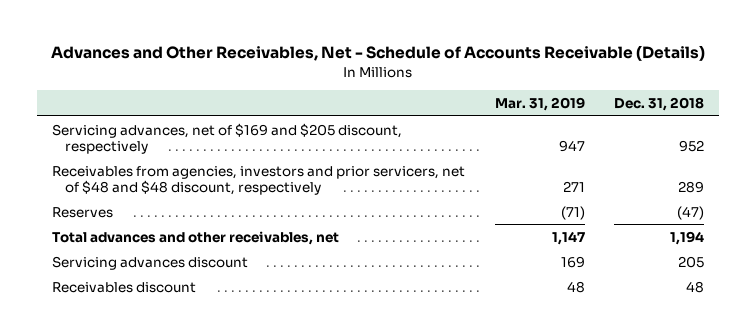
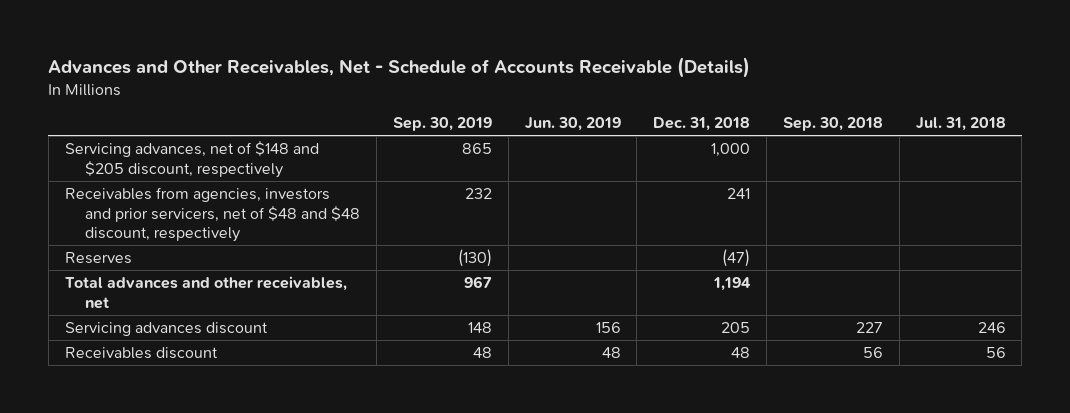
[494,96,585,111] Mar. 31, 2019 -> none
none -> [392,117,492,132] Sep. 30, 2019
none -> [524,117,621,132] Jun. 30, 2019
none -> [782,117,883,132] Sep. 30, 2018
none -> [915,117,1006,132] Jul. 31, 2018
[52,122,403,154] Servicing advances, net of $169 and $205 discount, respectively -> [64,140,319,178] Servicing advances, net of $148 and $205 discount, respectively
[679,139,705,152] 952 -> [711,142,751,157] 1,000
[678,180,705,193] 289 -> [727,187,751,199] 241

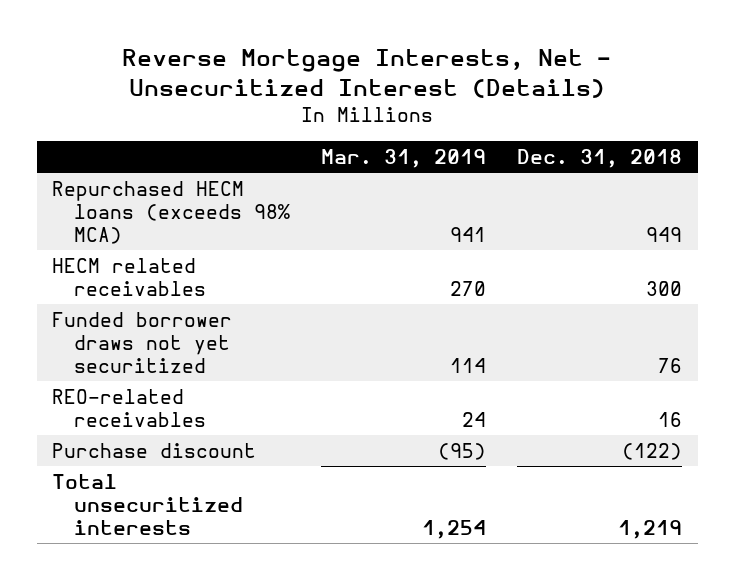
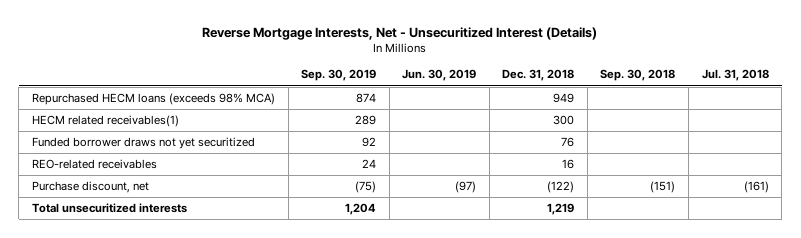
[321,148,487,168] Mar. 31, 2019 -> none
none -> [301,69,377,82] Sep. 30, 2019
none -> [402,69,477,82] Jun. 30, 2019
none -> [600,69,676,82] Sep. 30, 2018
none -> [701,69,769,82] Jul. 31, 2018
[52,257,206,296] HECM related receivables -> [32,115,180,128] HECM related receivables(1)
[52,442,257,458] Purchase discount -> [32,181,150,194] Purchase discount, net

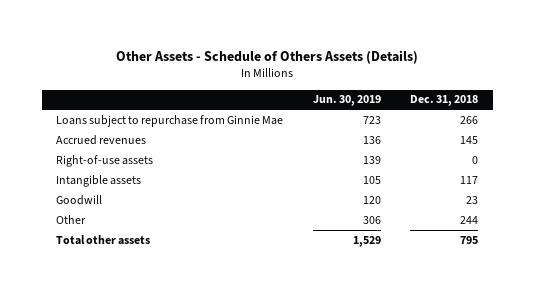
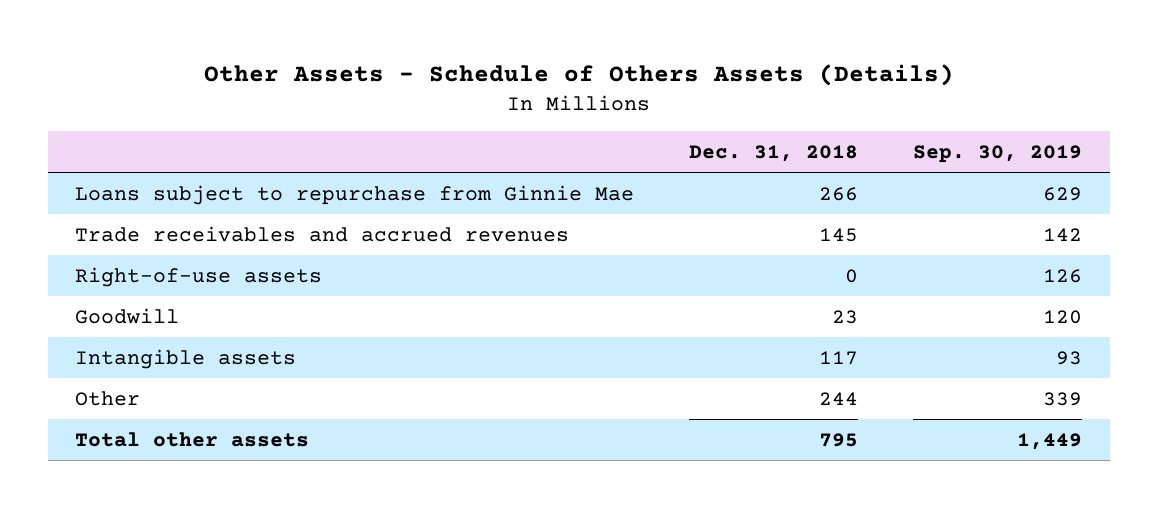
[312,95,381,107] Jun. 30, 2019 -> none
none -> [913,144,1083,163] Sep. 30, 2019
[56,134,147,145] Accrued revenues -> [75,225,570,242] Trade receivables and accrued revenues
[56,174,142,187] Intangible assets -> [75,348,297,369] Intangible assets

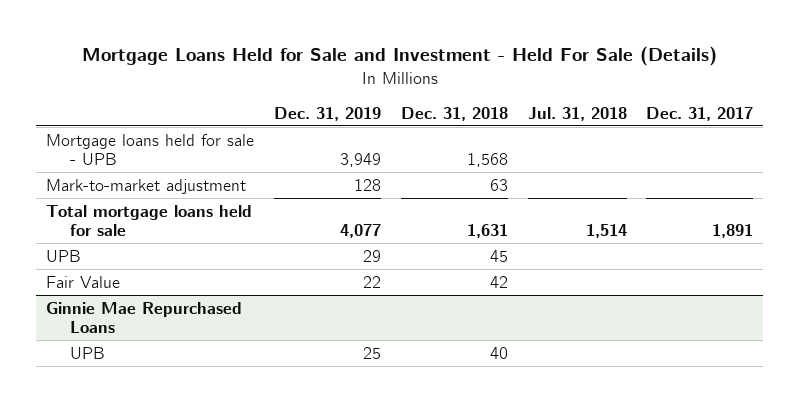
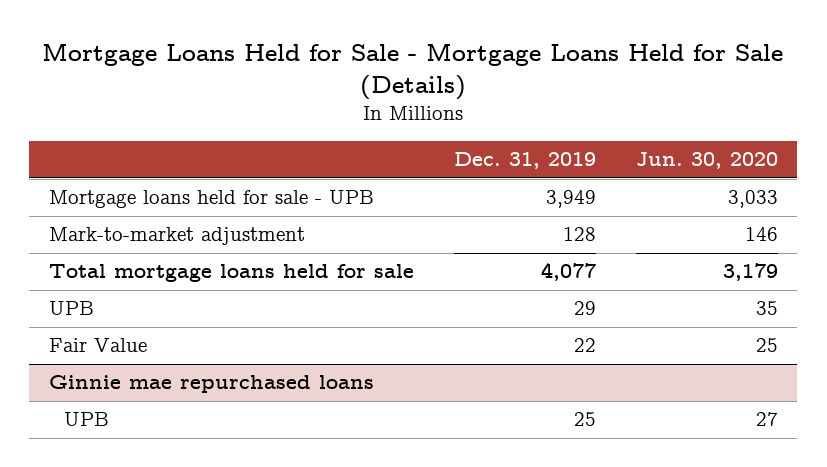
[81,46,717,67] Mortgage Loans Held for Sale and Investment - Held For Sale (Details) -> [42,42,784,100] Mortgage Loans Held for Sale - Mortgage Loans Held for Sale (Details)
[400,106,508,121] Dec. 31, 2018 -> none
[527,106,627,121] Jul. 31, 2018 -> none
[646,106,754,121] Dec. 31, 2017 -> none
none -> [635,152,778,170] Jun. 30, 2020
[45,301,242,333] Ginnie Mae Repurchased Loans -> [49,375,375,394] Ginnie mae repurchased loans

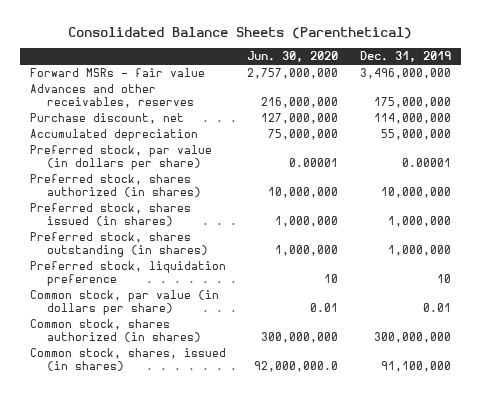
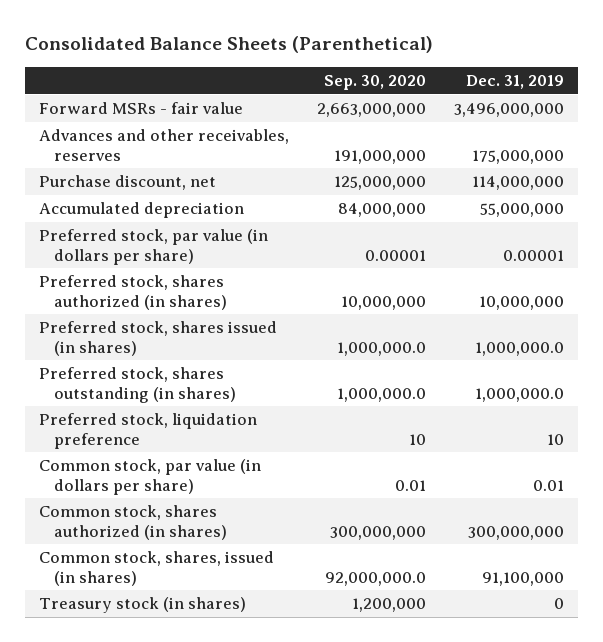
[247,51,339,63] Jun. 30, 2020 -> none
none -> [323,74,426,90] Sep. 30, 2020
[387,216,451,228] 1,000,000 -> [475,341,565,356] 1,000,000.0
[387,245,451,257] 1,000,000 -> [475,387,565,402] 1,000,000.0
none -> [38,597,246,614] Treasury stock (in shares)

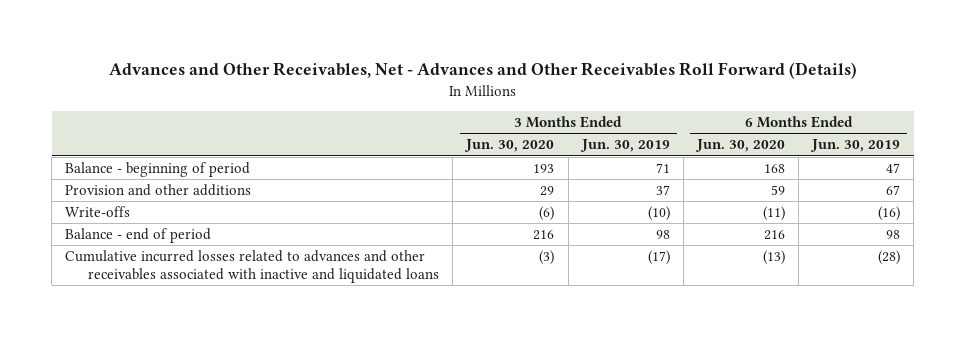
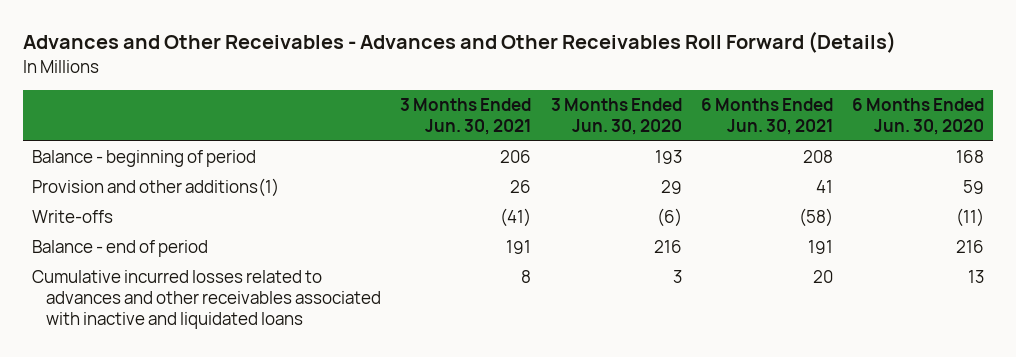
[108,62,857,80] Advances and Other Receivables, Net - Advances and Other Receivables Roll Forward (Details) -> [22,31,896,54] Advances and Other Receivables - Advances and Other Receivables Roll Forward (Details)
[579,139,670,153] Jun. 30, 2019 -> none
[810,139,901,153] Jun. 30, 2019 -> none
none -> [400,97,532,136] 3 Months Ended Jun. 30, 2021
none -> [700,97,833,136] 6 Months Ended Jun. 30, 2021
[65,184,252,197] Provision and other additions -> [32,178,280,198] Provision and other additions(1)
[539,250,555,266] (3) -> [672,270,682,284] 3
[763,250,786,266] (13) -> [967,270,984,284] 13

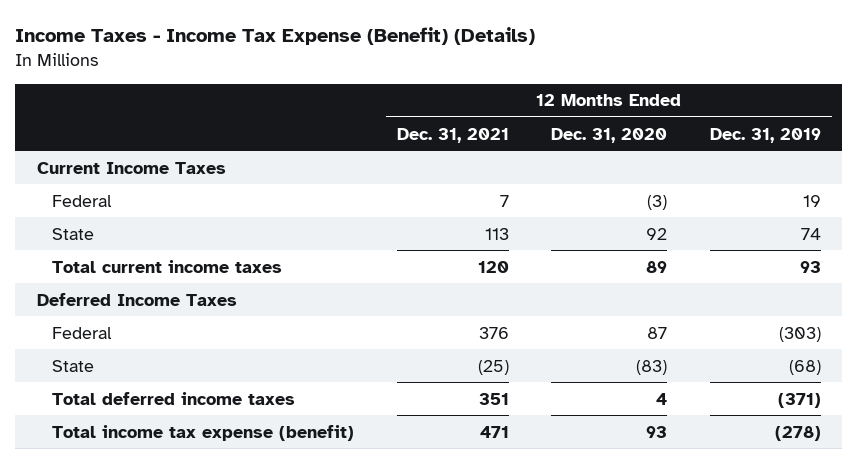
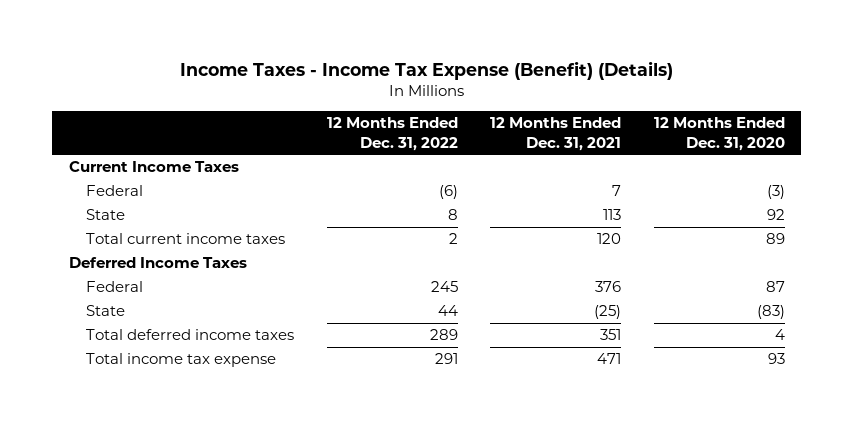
[710,127,822,143] Dec. 31, 2019 -> none
none -> [326,117,458,151] 12 Months Ended Dec. 31, 2022
[51,424,354,441] Total income tax expense (benefit) -> [86,353,277,368] Total income tax expense

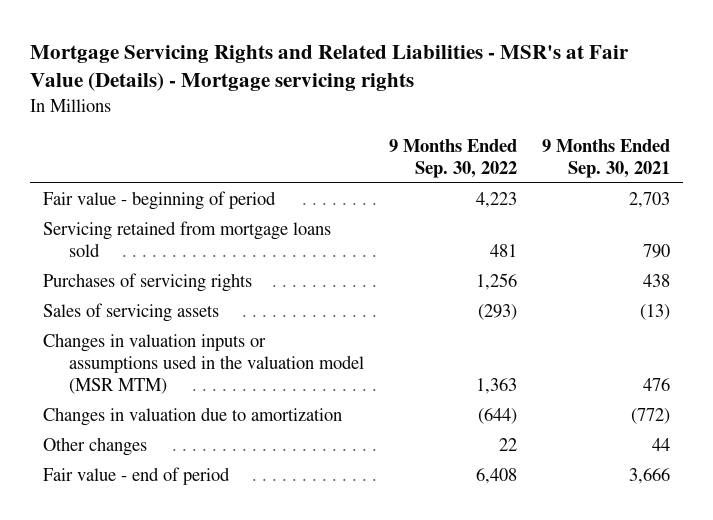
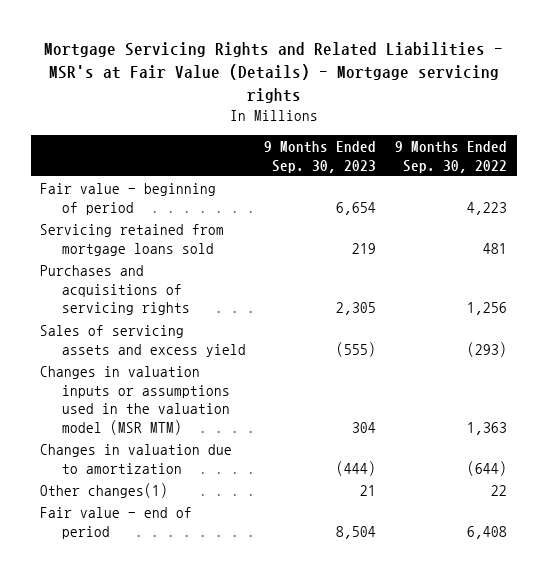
[542,138,671,178] 9 Months Ended Sep. 30, 2021 -> none
none -> [264,140,377,173] 9 Months Ended Sep. 30, 2023
[42,273,252,293] Purchases of servicing rights -> [40,264,190,316] Purchases and acquisitions of servicing rights
[42,303,219,323] Sales of servicing assets -> [40,324,246,357] Sales of servicing assets and excess yield
[42,437,147,457] Other changes -> [40,482,169,498] Other changes(1)

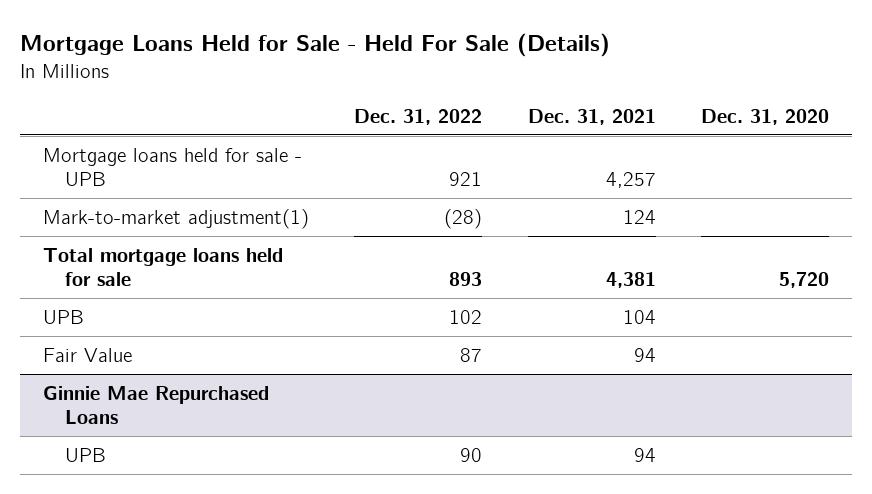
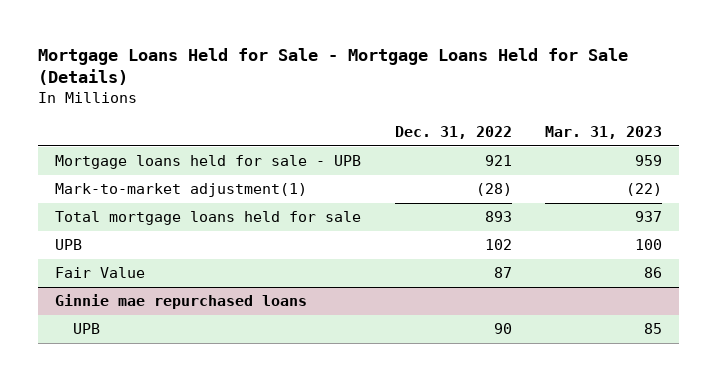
[20,32,611,57] Mortgage Loans Held for Sale - Held For Sale (Details) -> [37,47,628,86] Mortgage Loans Held for Sale - Mortgage Loans Held for Sale (Details)
[527,108,656,125] Dec. 31, 2021 -> none
[701,108,830,125] Dec. 31, 2020 -> none
none -> [545,126,663,140] Mar. 31, 2023
[42,385,269,425] Ginnie Mae Repurchased Loans -> [54,294,307,310] Ginnie mae repurchased loans

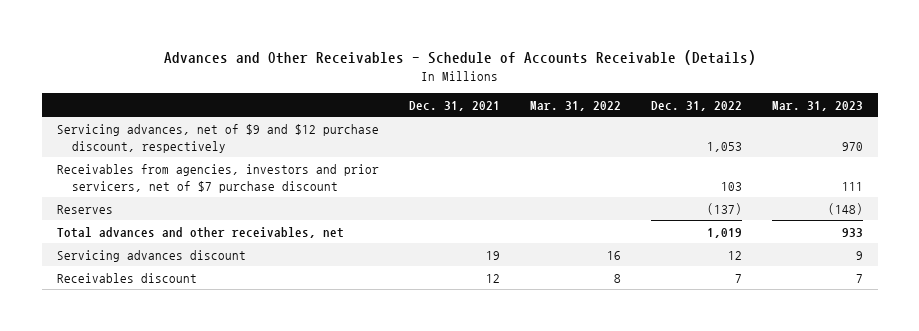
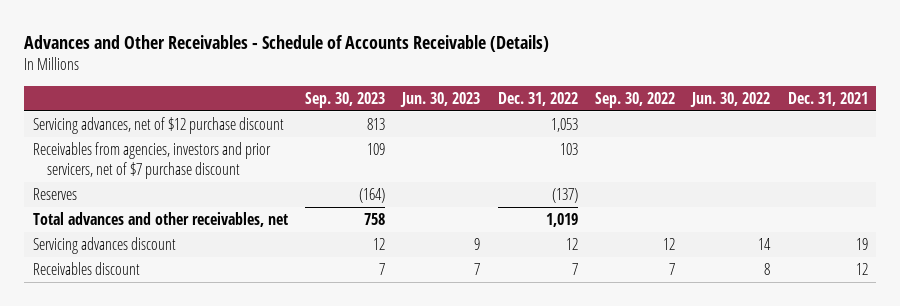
[529,100,621,111] Mar. 31, 2022 -> none
[771,100,863,111] Mar. 31, 2023 -> none
none -> [304,91,385,108] Sep. 30, 2023
none -> [400,91,481,107] Jun. 30, 2023
none -> [595,91,676,108] Sep. 30, 2022
none -> [690,91,771,107] Jun. 30, 2022
[56,123,379,153] Servicing advances, net of $9 and $12 purchase discount, respectively -> [32,117,284,135] Servicing advances, net of $12 purchase discount

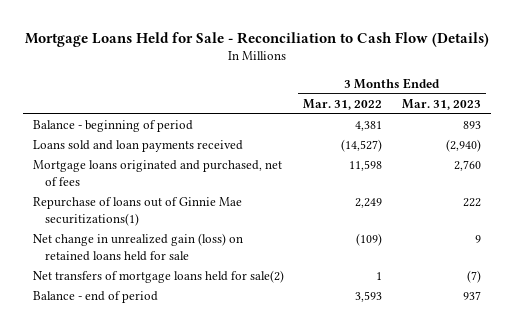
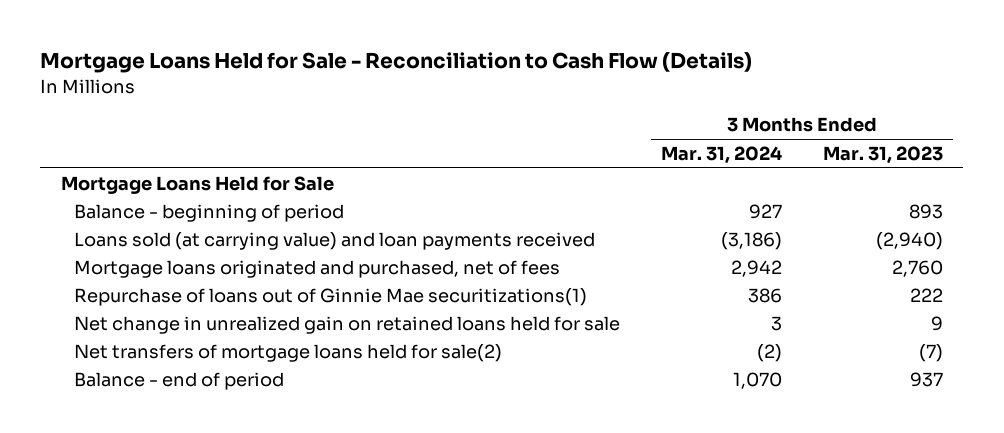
[303,98,383,110] Mar. 31, 2022 -> none
none -> [661,145,783,164] Mar. 31, 2024
none -> [60,175,334,194] Mortgage Loans Held for Sale
[32,140,243,153] Loans sold and loan payments received -> [74,231,596,250] Loans sold (at carrying value) and loan payments received
[32,233,243,261] Net change in unrealized gain (loss) on retained loans held for sale -> [74,315,621,334] Net change in unrealized gain on retained loans held for sale

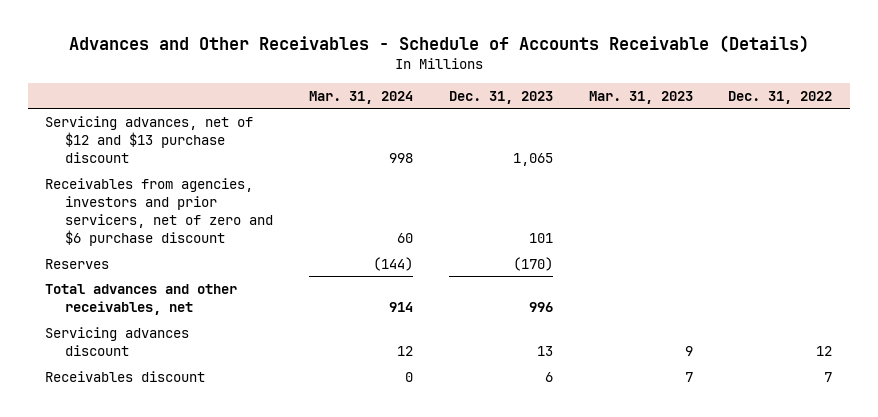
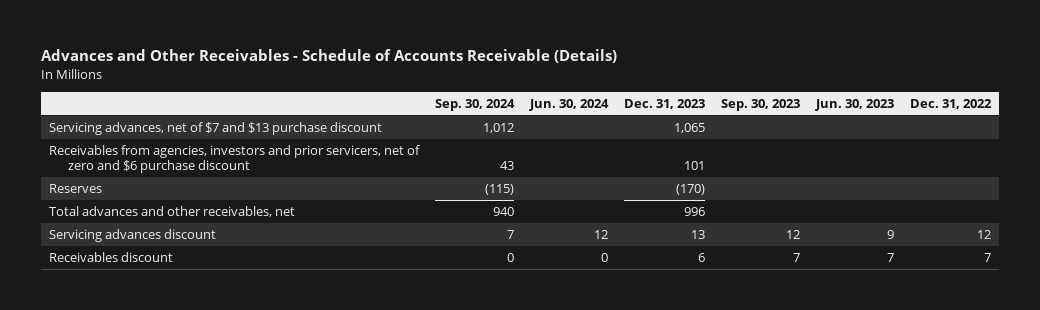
[309,90,414,104] Mar. 31, 2024 -> none
[588,90,693,104] Mar. 31, 2023 -> none
none -> [435,98,516,111] Sep. 30, 2024
none -> [529,98,610,111] Jun. 30, 2024
none -> [721,98,801,111] Sep. 30, 2023
none -> [815,98,895,111] Jun. 30, 2023
[45,115,254,164] Servicing advances, net of $12 and $13 purchase discount -> [49,121,383,135] Servicing advances, net of $7 and $13 purchase discount

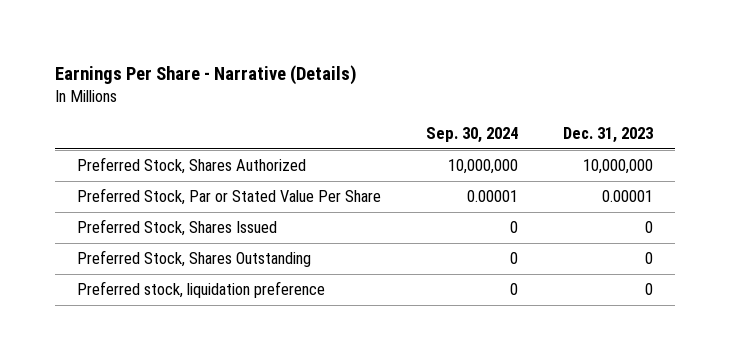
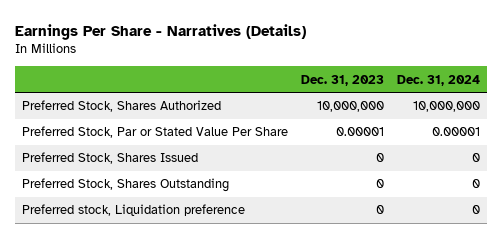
[54,64,357,85] Earnings Per Share - Narrative (Details) -> [15,23,307,40] Earnings Per Share - Narratives (Details)
[425,127,518,144] Sep. 30, 2024 -> none
none -> [397,74,481,86] Dec. 31, 2024
[77,281,326,299] Preferred stock, liquidation preference -> [22,204,246,217] Preferred stock, Liquidation preference

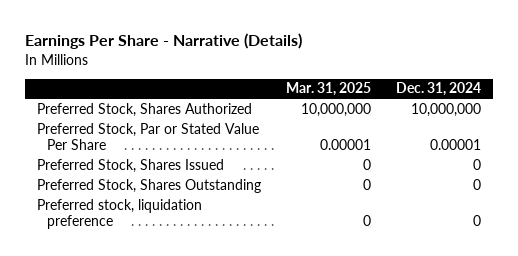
[15,23,307,40] Earnings Per Share - Narratives (Details) -> [24,33,302,50] Earnings Per Share - Narrative (Details)
[301,74,385,86] Dec. 31, 2023 -> none
none -> [286,82,372,97] Mar. 31, 2025
[22,204,246,217] Preferred stock, Liquidation preference -> [37,198,203,230] Preferred stock, liquidation preference

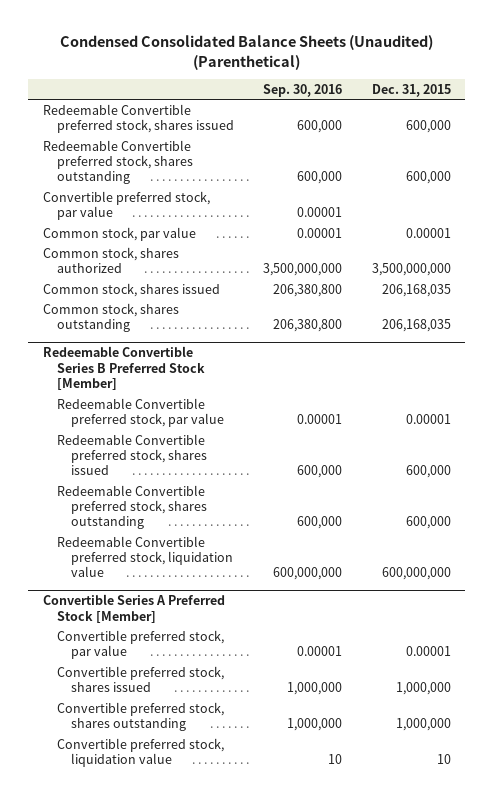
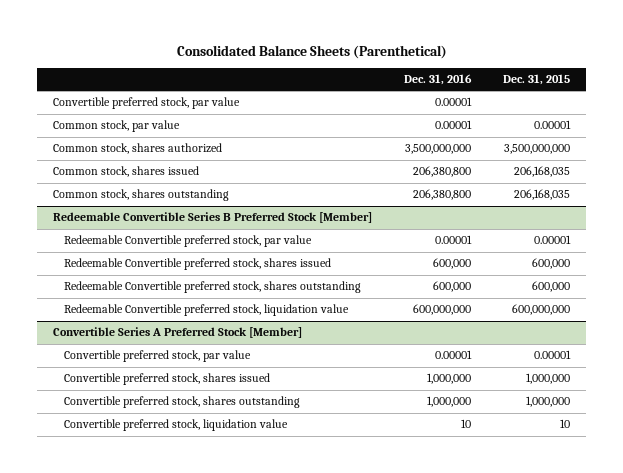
[59,35,433,70] Condensed Consolidated Balance Sheets (Unaudited) (Parenthetical) -> [176,44,447,59] Consolidated Balance Sheets (Parenthetical)
[263,83,343,97] Sep. 30, 2016 -> none
none -> [404,74,473,86] Dec. 31, 2016
[42,103,235,134] Redeemable Convertible preferred stock, shares issued -> none
[42,139,194,185] Redeemable Convertible preferred stock, shares outstanding -> none

